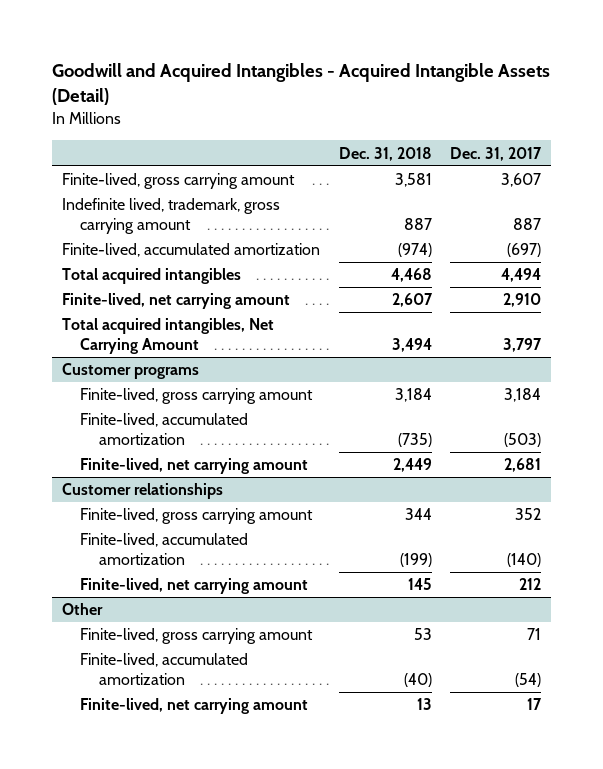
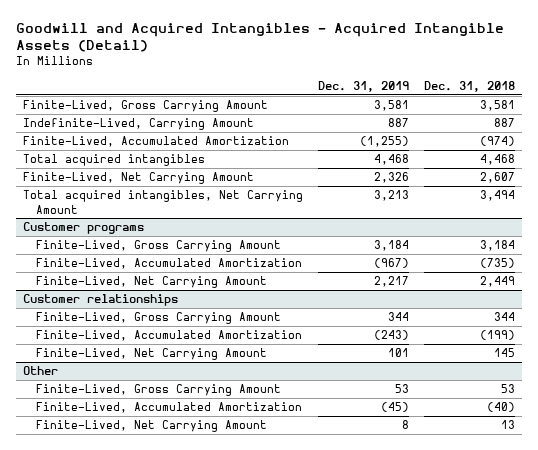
[450,146,543,161] Dec. 31, 2017 -> none
none -> [317,80,409,92] Dec. 31, 2019
[61,173,295,190] Finite-lived, gross carrying amount -> [22,100,268,113] Finite-Lived, Gross Carrying Amount
[61,198,280,235] Indefinite lived, trademark, gross carrying amount -> [22,118,254,131] Indefinite-Lived, Carrying Amount
[61,243,320,258] Finite-lived, accumulated amortization -> [22,136,289,148] Finite-Lived, Accumulated Amortization
[61,293,290,310] Finite-lived, net carrying amount -> [22,172,254,185] Finite-Lived, Net Carrying Amount
[80,388,314,405] Finite-lived, gross carrying amount -> [35,240,281,253] Finite-Lived, Gross Carrying Amount
[80,413,249,446] Finite-lived, accumulated amortization -> [35,258,302,270] Finite-Lived, Accumulated Amortization
[80,458,309,475] Finite-lived, net carrying amount -> [35,276,267,289] Finite-Lived, Net Carrying Amount
[80,508,314,525] Finite-lived, gross carrying amount -> [35,312,281,325] Finite-Lived, Gross Carrying Amount
[80,533,249,566] Finite-lived, accumulated amortization -> [35,330,302,342] Finite-Lived, Accumulated Amortization
[80,578,309,595] Finite-lived, net carrying amount -> [35,348,267,361] Finite-Lived, Net Carrying Amount
[80,628,314,645] Finite-lived, gross carrying amount -> [35,384,281,397] Finite-Lived, Gross Carrying Amount
[80,653,249,686] Finite-lived, accumulated amortization -> [35,402,302,414] Finite-Lived, Accumulated Amortization
[80,698,309,715] Finite-lived, net carrying amount -> [35,420,267,433] Finite-Lived, Net Carrying Amount

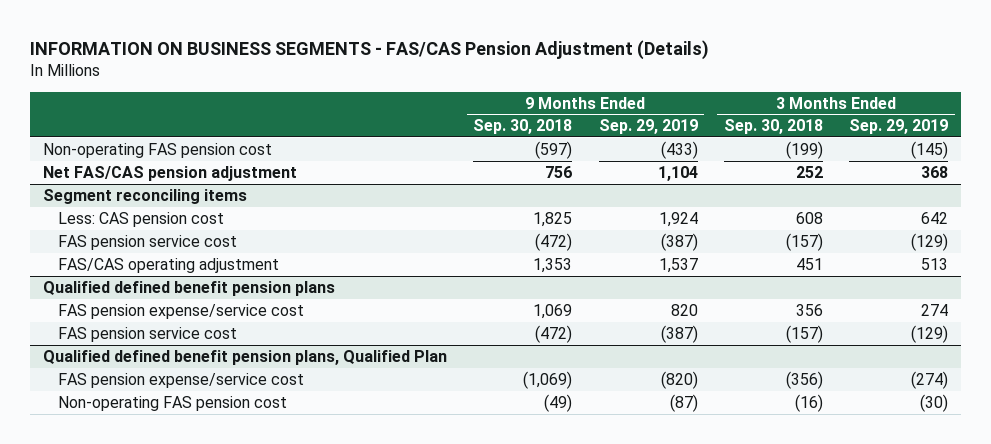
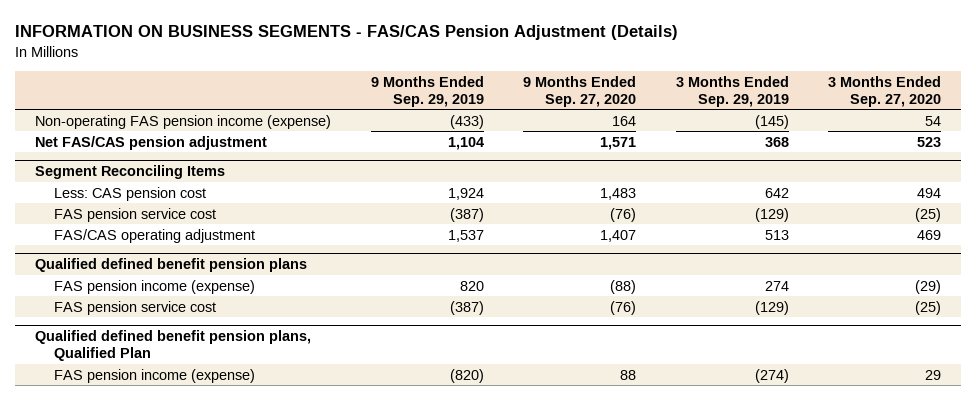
[473,119,573,135] Sep. 30, 2018 -> none
[723,119,823,135] Sep. 30, 2018 -> none
none -> [523,75,637,107] 9 Months Ended Sep. 27, 2020
none -> [828,75,942,107] 3 Months Ended Sep. 27, 2020
[43,142,273,158] Non-operating FAS pension cost -> [34,114,331,129] Non-operating FAS pension income (expense)
[43,188,248,204] Segment reconciling items -> [34,165,225,180] Segment Reconciling Items
[58,303,305,319] FAS pension expense/service cost -> [53,279,255,294] FAS pension income (expense)
[58,395,288,411] Non-operating FAS pension cost -> none
[58,372,305,388] FAS pension expense/service cost -> [53,368,255,383] FAS pension income (expense)

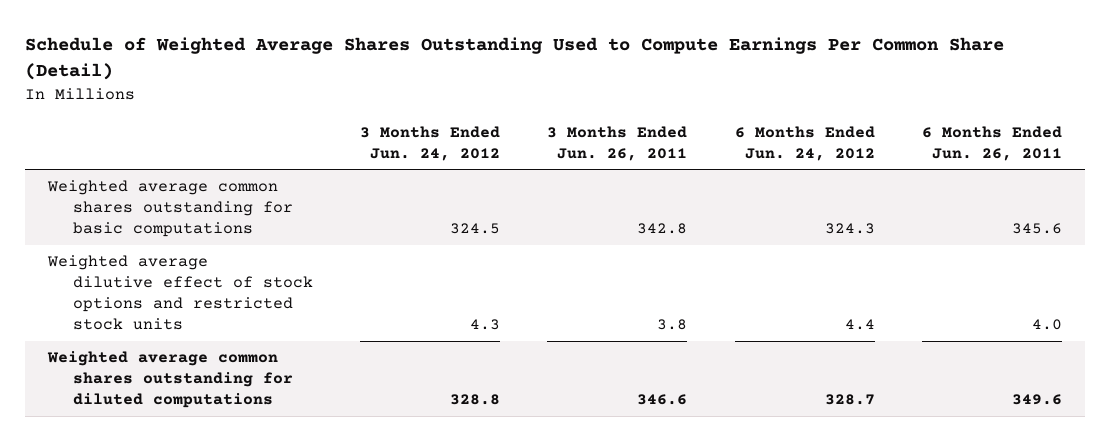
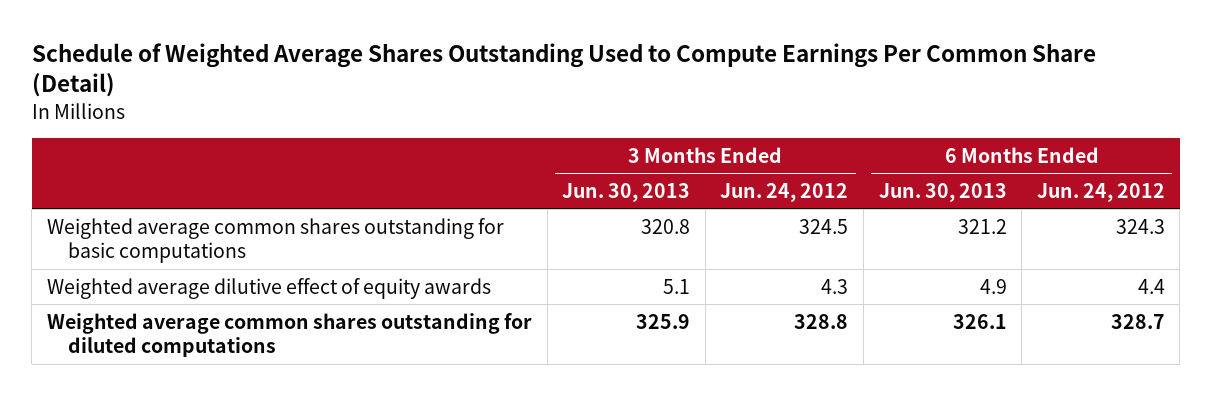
[547,125,688,161] 3 Months Ended Jun. 26, 2011 -> none
[921,125,1062,161] 6 Months Ended Jun. 26, 2011 -> none
none -> [562,182,691,202] Jun. 30, 2013
none -> [878,182,1007,202] Jun. 30, 2013
[47,255,314,331] Weighted average dilutive effect of stock options and restricted stock units -> [46,277,491,299] Weighted average dilutive effect of equity awards

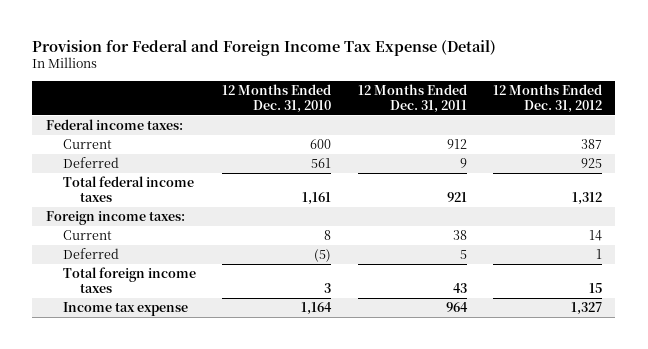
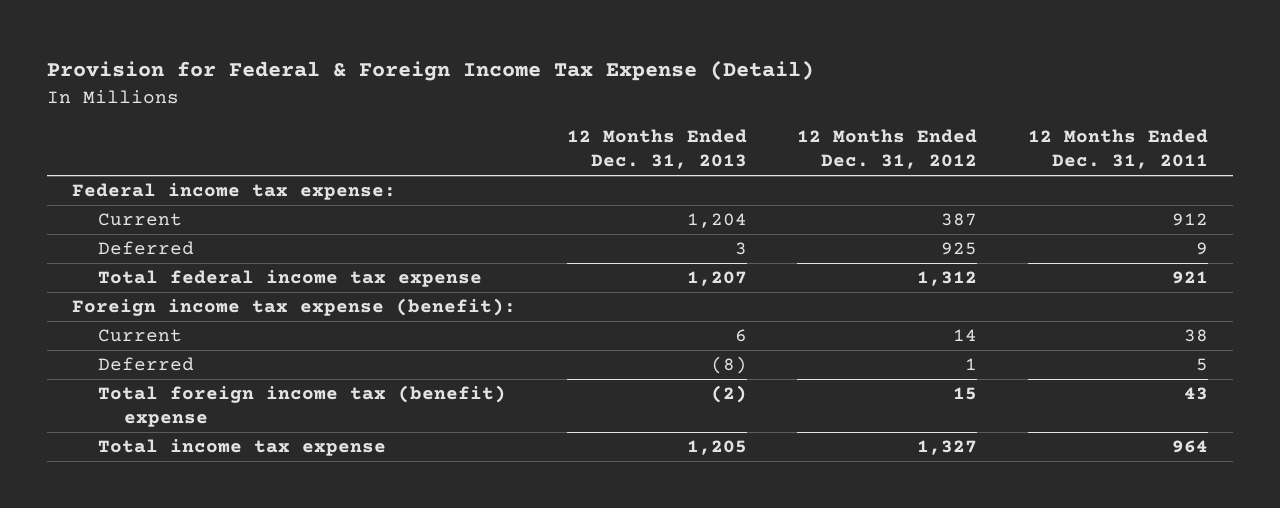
[32,39,497,56] Provision for Federal and Foreign Income Tax Expense (Detail) -> [46,60,814,82] Provision for Federal & Foreign Income Tax Expense (Detail)
[222,83,332,113] 12 Months Ended Dec. 31, 2010 -> none
none -> [566,128,747,170] 12 Months Ended Dec. 31, 2013
[45,119,183,131] Federal income taxes: -> [71,183,396,201] Federal income tax expense:
[62,176,194,202] Total federal income taxes -> [97,270,482,288] Total federal income tax expense
[45,211,185,226] Foreign income taxes: -> [71,298,516,317] Foreign income tax expense (benefit):
[62,267,196,293] Total foreign income taxes -> [97,385,506,428] Total foreign income tax (benefit) expense
[62,302,188,317] Income tax expense -> [97,439,386,457] Total income tax expense

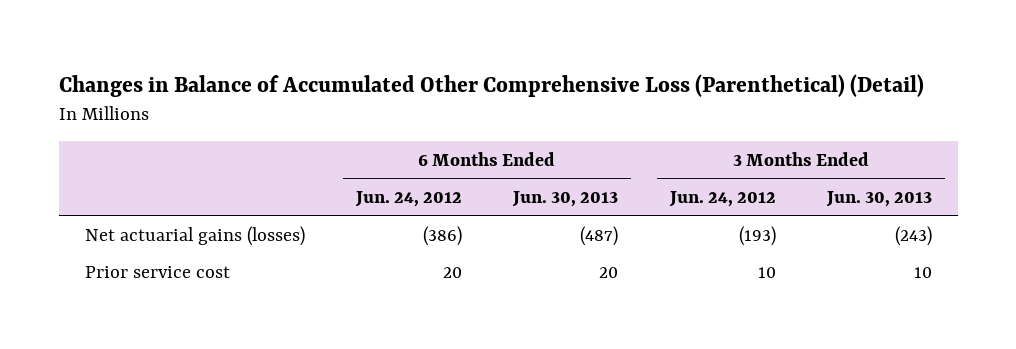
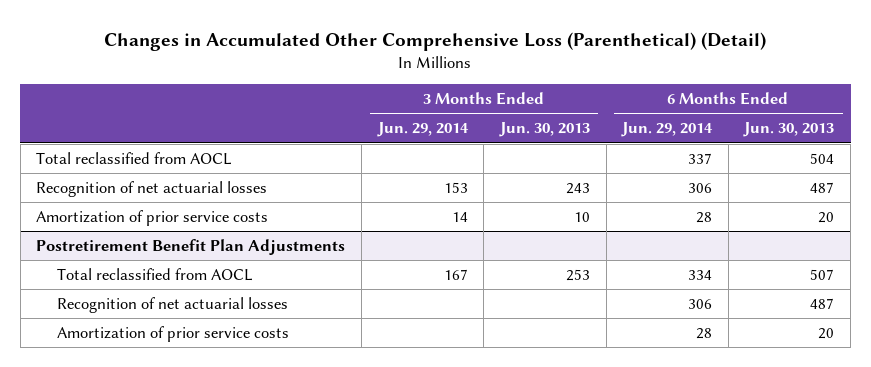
[58,73,924,97] Changes in Balance of Accumulated Other Comprehensive Loss (Parenthetical) (Detail) -> [104,31,767,51] Changes in Accumulated Other Comprehensive Loss (Parenthetical) (Detail)
[354,190,462,207] Jun. 24, 2012 -> none
[668,190,776,207] Jun. 24, 2012 -> none
none -> [376,122,469,138] Jun. 29, 2014
none -> [621,122,714,138] Jun. 29, 2014
none -> [36,151,233,165] Total reclassified from AOCL
[84,225,305,246] Net actuarial gains (losses) -> [36,180,268,197] Recognition of net actuarial losses
[580,225,619,246] (487) -> [810,181,835,193] 487
[894,225,932,246] (243) -> [565,182,590,194] 243
[84,265,230,278] Prior service cost -> [36,209,269,226] Amortization of prior service costs
none -> [36,238,346,255] Postretirement Benefit Plan Adjustments
none -> [56,267,253,281] Total reclassified from AOCL
none -> [56,296,288,313] Recognition of net actuarial losses
none -> [56,325,289,342] Amortization of prior service costs

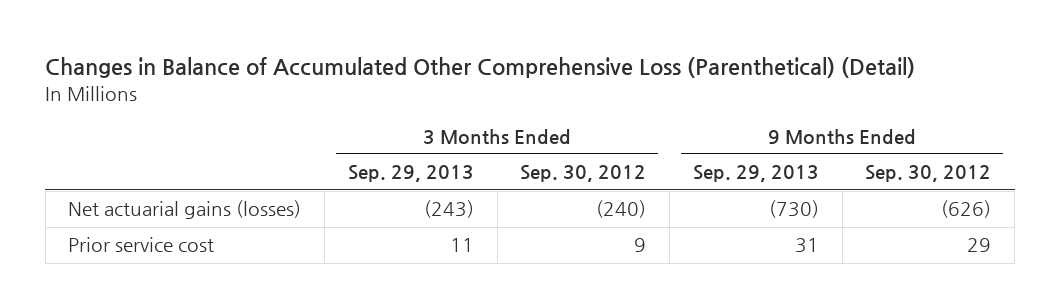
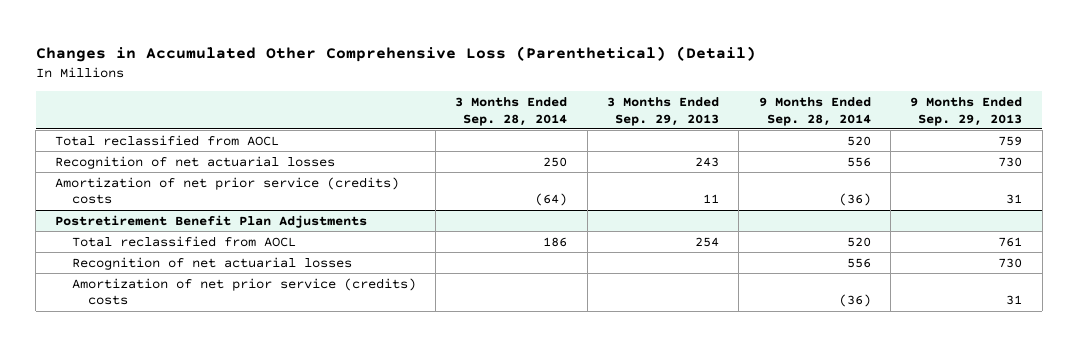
[45,57,916,79] Changes in Balance of Accumulated Other Comprehensive Loss (Parenthetical) (Detail) -> [35,45,756,62] Changes in Accumulated Other Comprehensive Loss (Parenthetical) (Detail)
[520,165,647,183] Sep. 30, 2012 -> none
[865,165,992,183] Sep. 30, 2012 -> none
none -> [455,96,568,126] 3 Months Ended Sep. 28, 2014
none -> [758,96,871,126] 9 Months Ended Sep. 28, 2014
none -> [55,134,280,146] Total reclassified from AOCL
[68,200,302,220] Net actuarial gains (losses) -> [55,155,336,169] Recognition of net actuarial losses
[423,200,474,219] (243) -> [694,156,719,167] 243
[768,200,819,219] (730) -> [998,156,1023,167] 730
[68,237,215,253] Prior service cost -> [55,176,400,205] Amortization of net prior service (credits) costs
none -> [55,214,368,228] Postretirement Benefit Plan Adjustments
none -> [71,235,296,247] Total reclassified from AOCL
none -> [71,256,352,270] Recognition of net actuarial losses
none -> [71,277,416,306] Amortization of net prior service (credits) costs

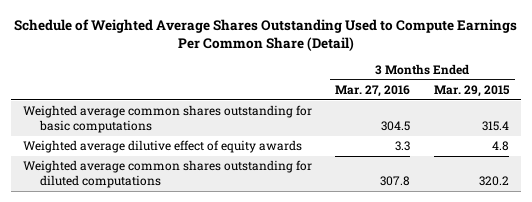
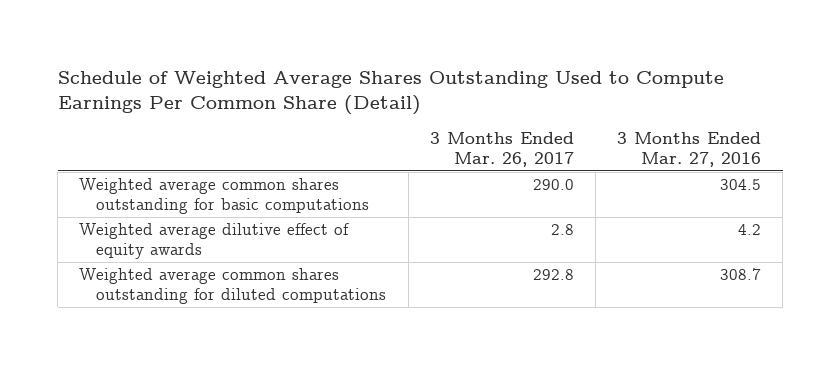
[433,84,510,97] Mar. 29, 2015 -> none
none -> [429,132,574,168] 3 Months Ended Mar. 26, 2017
[395,141,411,152] 3.3 -> [737,223,761,235] 4.2
[380,176,411,187] 307.8 -> [719,267,761,280] 308.7

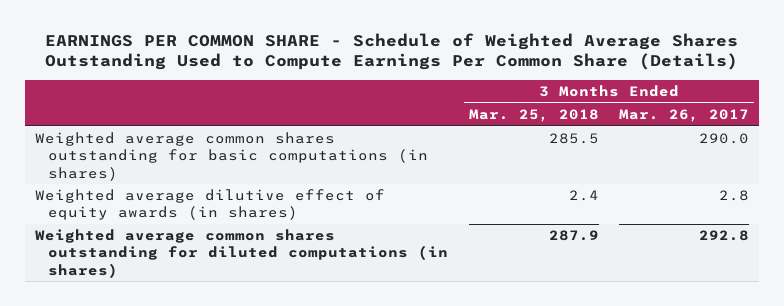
[57,70,724,116] Schedule of Weighted Average Shares Outstanding Used to Compute Earnings Per Common Share (Detail) -> [45,32,739,71] EARNINGS PER COMMON SHARE - Schedule of Weighted Average Shares Outstanding Used to Compute Earnings Per Common Share (Details)
[616,132,761,168] 3 Months Ended Mar. 27, 2016 -> none
none -> [468,108,599,122] Mar. 25, 2018
[79,177,370,215] Weighted average common shares outstanding for basic computations -> [34,132,429,181] Weighted average common shares outstanding for basic computations (in shares)
[79,222,350,260] Weighted average dilutive effect of equity awards -> [34,189,385,221] Weighted average dilutive effect of equity awards (in shares)
[79,267,387,305] Weighted average common shares outstanding for diluted computations -> [34,229,449,278] Weighted average common shares outstanding for diluted computations (in shares)

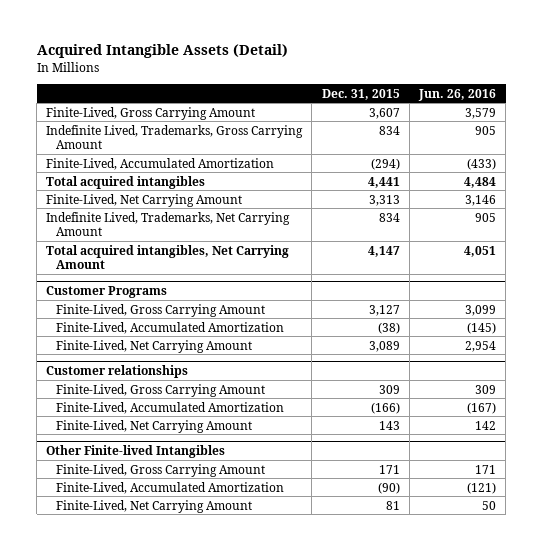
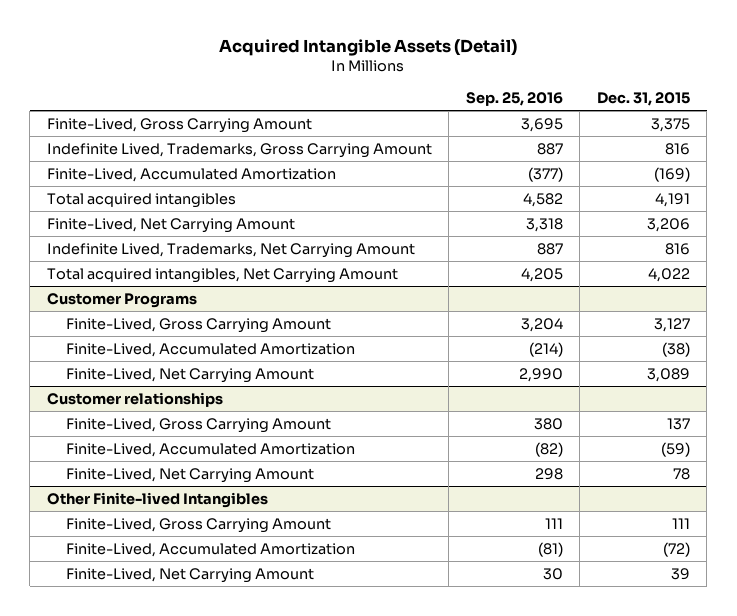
[418,88,497,101] Jun. 26, 2016 -> none
none -> [465,92,563,107] Sep. 25, 2016
[368,107,400,119] 3,607 -> [650,117,690,132] 3,375
[378,125,400,135] 834 -> [664,142,690,155] 816
[370,157,400,170] (294) -> [653,166,690,182] (169)
[367,176,400,188] 4,441 -> [654,192,690,207] 4,191
[368,194,400,206] 3,313 -> [646,217,690,232] 3,206
[378,212,400,222] 834 -> [664,242,690,255] 816
[367,245,400,257] 4,147 -> [647,267,690,282] 4,022
[378,384,400,394] 309 -> [666,417,690,430] 137
[370,401,400,414] (166) -> [660,441,690,457] (59)
[378,420,400,430] 143 -> [672,467,690,480] 78
[378,464,400,474] 171 -> [671,517,690,529] 111
[377,481,400,494] (90) -> [662,541,690,557] (72)
[385,500,400,510] 81 -> [670,567,690,580] 39

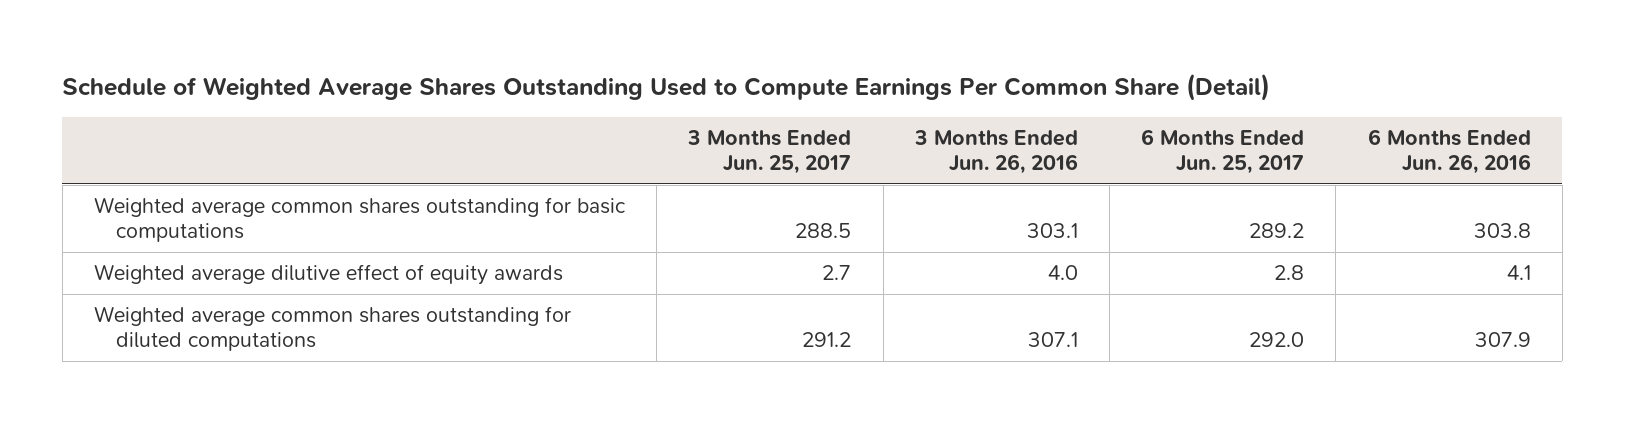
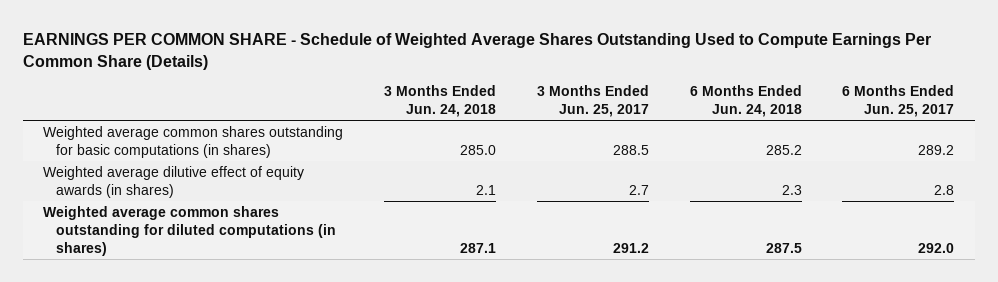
[62,73,1271,102] Schedule of Weighted Average Shares Outstanding Used to Compute Earnings Per Common Share (Detail) -> [23,32,932,70] EARNINGS PER COMMON SHARE - Schedule of Weighted Average Shares Outstanding Used to Compute Earnings Per Common Share (Details)
[913,129,1078,175] 3 Months Ended Jun. 26, 2016 -> none
[1367,128,1531,175] 6 Months Ended Jun. 26, 2016 -> none
none -> [384,85,497,118] 3 Months Ended Jun. 24, 2018
none -> [689,85,802,118] 6 Months Ended Jun. 24, 2018
[94,197,627,243] Weighted average common shares outstanding for basic computations -> [43,125,344,158] Weighted average common shares outstanding for basic computations (in shares)
[94,264,564,286] Weighted average dilutive effect of equity awards -> [43,165,305,198] Weighted average dilutive effect of equity awards (in shares)
[94,306,572,352] Weighted average common shares outstanding for diluted computations -> [43,205,337,256] Weighted average common shares outstanding for diluted computations (in shares)

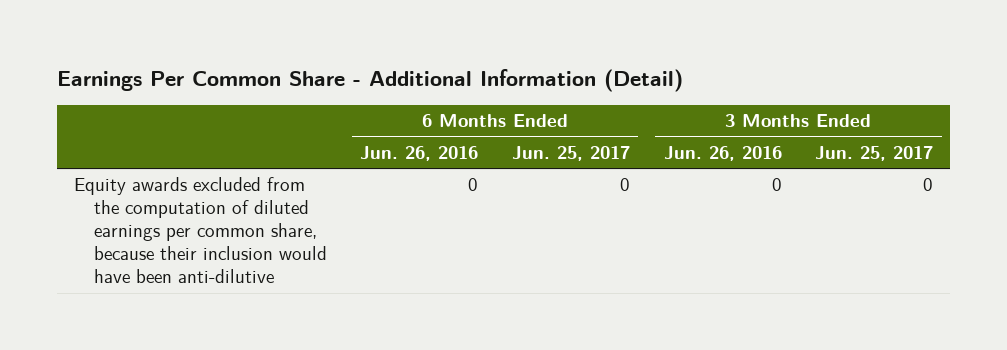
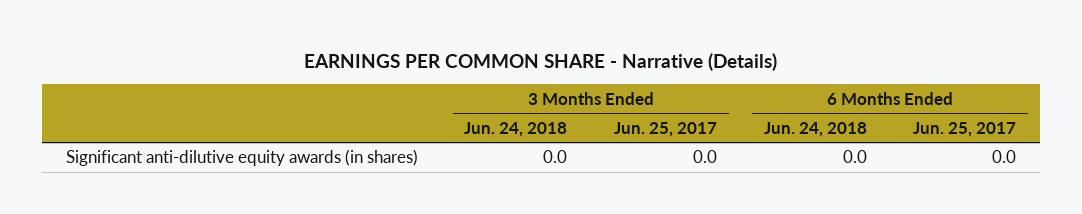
[57,69,684,93] Earnings Per Common Share - Additional Information (Detail) -> [303,52,777,71] EARNINGS PER COMMON SHARE - Narrative (Details)
[360,145,479,161] Jun. 26, 2016 -> none
[663,145,782,161] Jun. 26, 2016 -> none
none -> [464,121,568,137] Jun. 24, 2018
none -> [763,121,867,137] Jun. 24, 2018
[74,177,327,284] Equity awards excluded from the computation of diluted earnings per common share, because their inclusion would have been anti-dilutive -> none
none -> [65,149,418,167] Significant anti-dilutive equity awards (in shares)

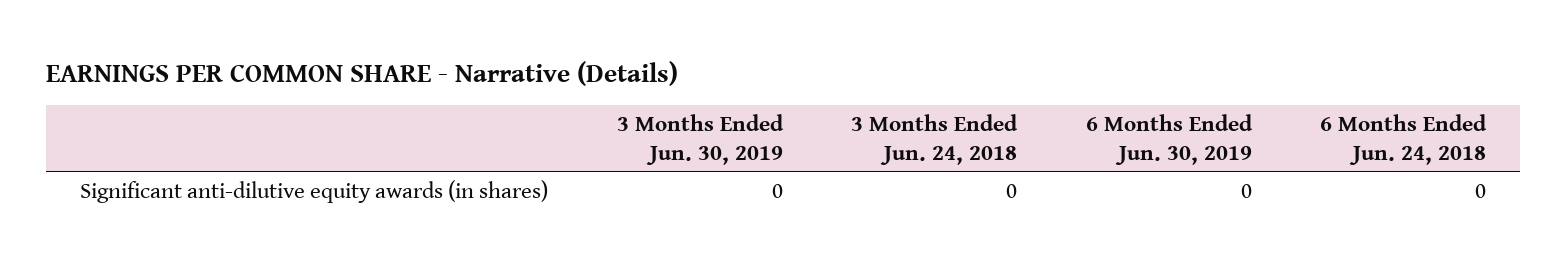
[613,121,717,137] Jun. 25, 2017 -> none
[913,121,1017,137] Jun. 25, 2017 -> none
none -> [616,114,784,166] 3 Months Ended Jun. 30, 2019
none -> [1085,114,1253,166] 6 Months Ended Jun. 30, 2019
[543,150,568,164] 0.0 -> [1006,183,1018,198] 0
[842,150,867,164] 0.0 -> [1475,183,1487,198] 0

